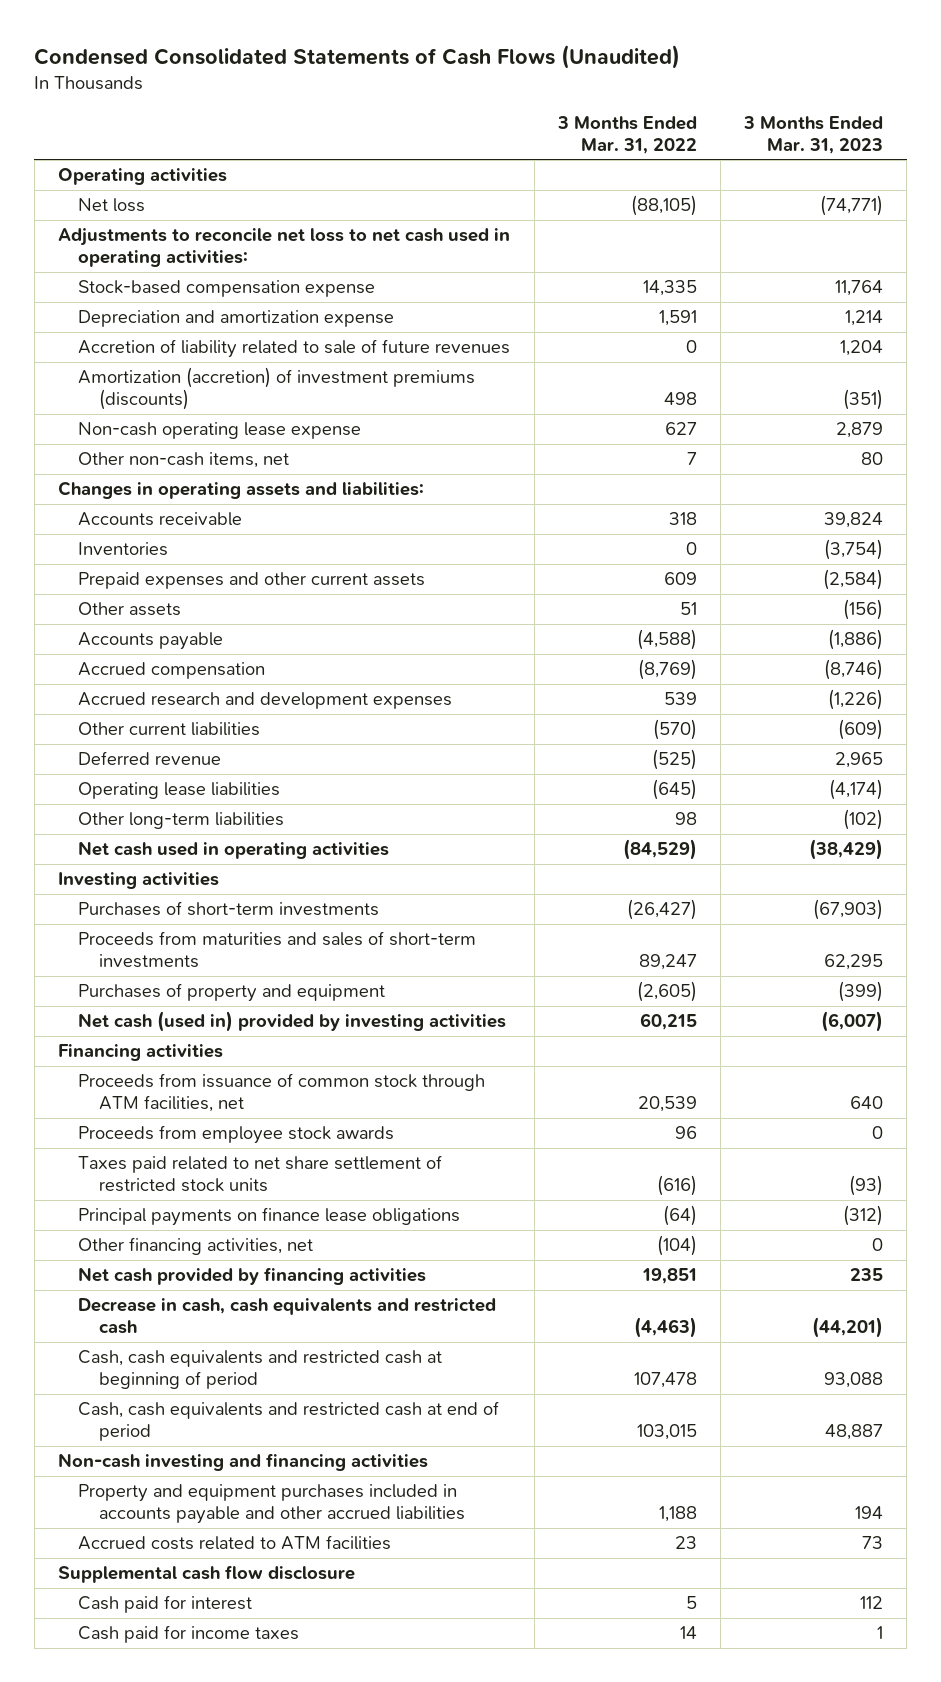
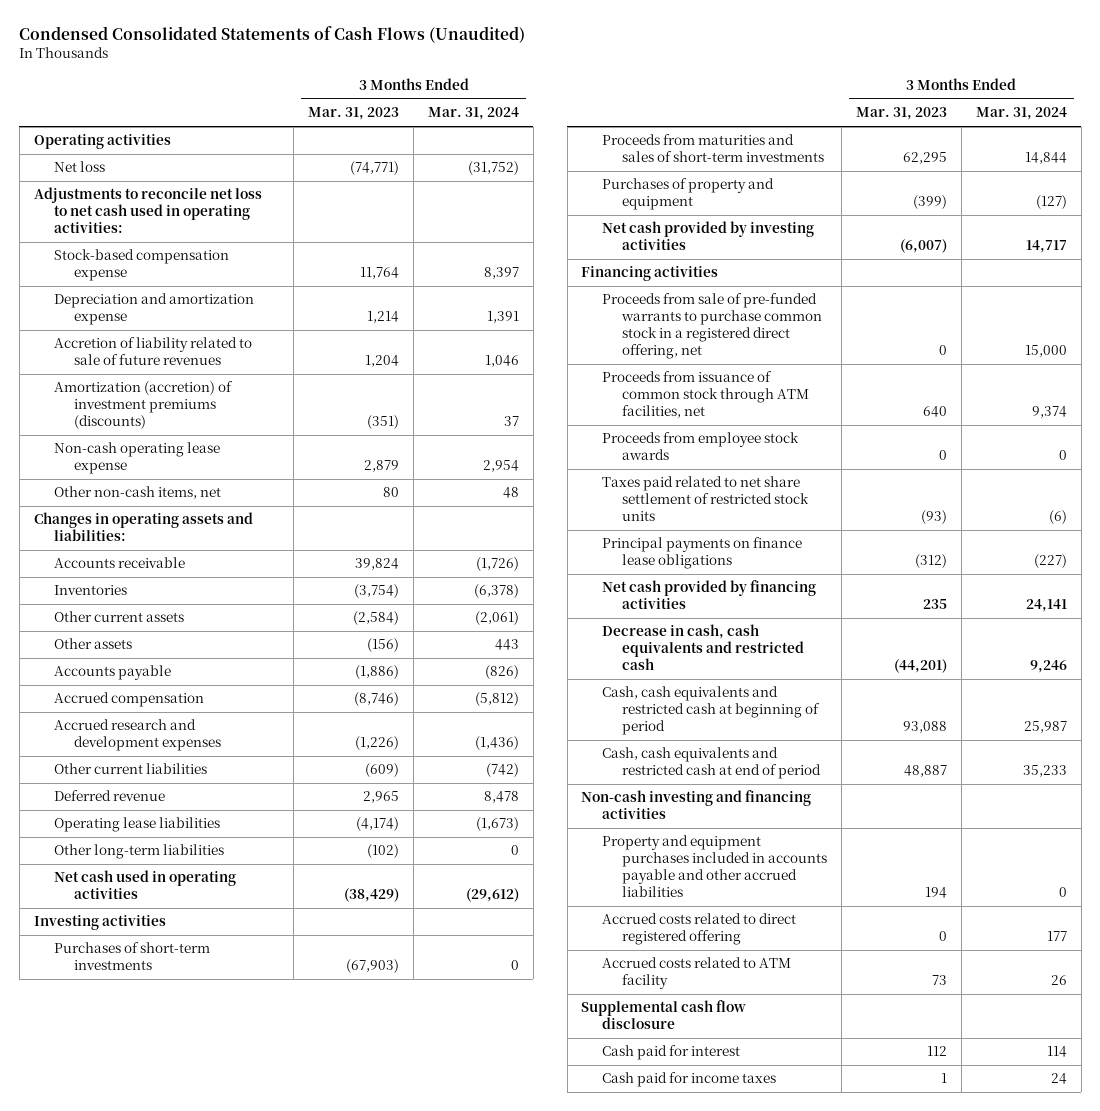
[556,115,697,154] 3 Months Ended Mar. 31, 2022 -> none
none -> [427,107,519,121] Mar. 31, 2024
[78,572,426,590] Prepaid expenses and other current assets -> [53,611,184,623] Other current assets
[78,1011,507,1033] Net cash (used in) provided by investing activities -> [601,221,814,251] Net cash provided by investing activities
none -> [601,293,823,359] Proceeds from sale of pre-funded warrants to purchase common stock in a registered direct offering, net
[78,1237,314,1256] Other financing activities, net -> none
none -> [601,913,796,946] Accrued costs related to direct registered offering
[78,1535,392,1551] Accrued costs related to ATM facilities -> [601,957,791,990] Accrued costs related to ATM facility

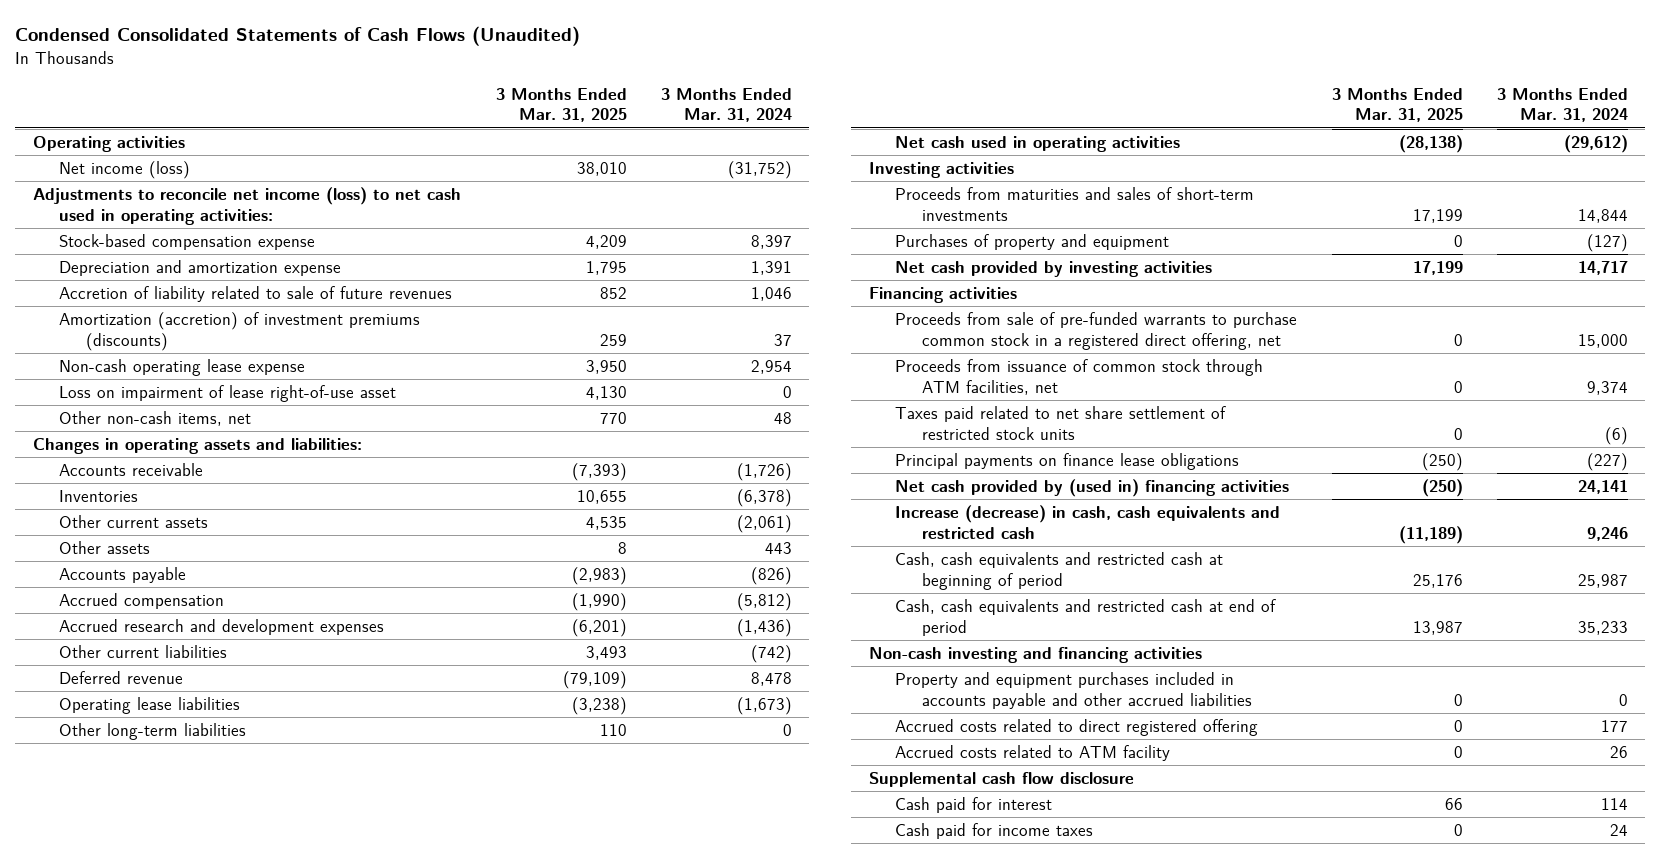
[308,107,400,121] Mar. 31, 2023 -> none
none -> [495,87,627,123] 3 Months Ended Mar. 31, 2025
[53,161,105,173] Net loss -> [59,160,191,179] Net income (loss)
[33,187,262,234] Adjustments to reconcile net loss to net cash used in operating activities: -> [32,186,461,225] Adjustments to reconcile net income (loss) to net cash used in operating activities:
none -> [59,384,397,402] Loss on impairment of lease right-of-use asset
[53,942,210,971] Purchases of short-term investments -> none
[601,432,799,461] Proceeds from employee stock awards -> none
[601,580,816,610] Net cash provided by financing activities -> [895,478,1290,497] Net cash provided by (used in) financing activities
[601,624,805,671] Decrease in cash, cash equivalents and restricted cash -> [895,504,1281,539] Increase (decrease) in cash, cash equivalents and restricted cash

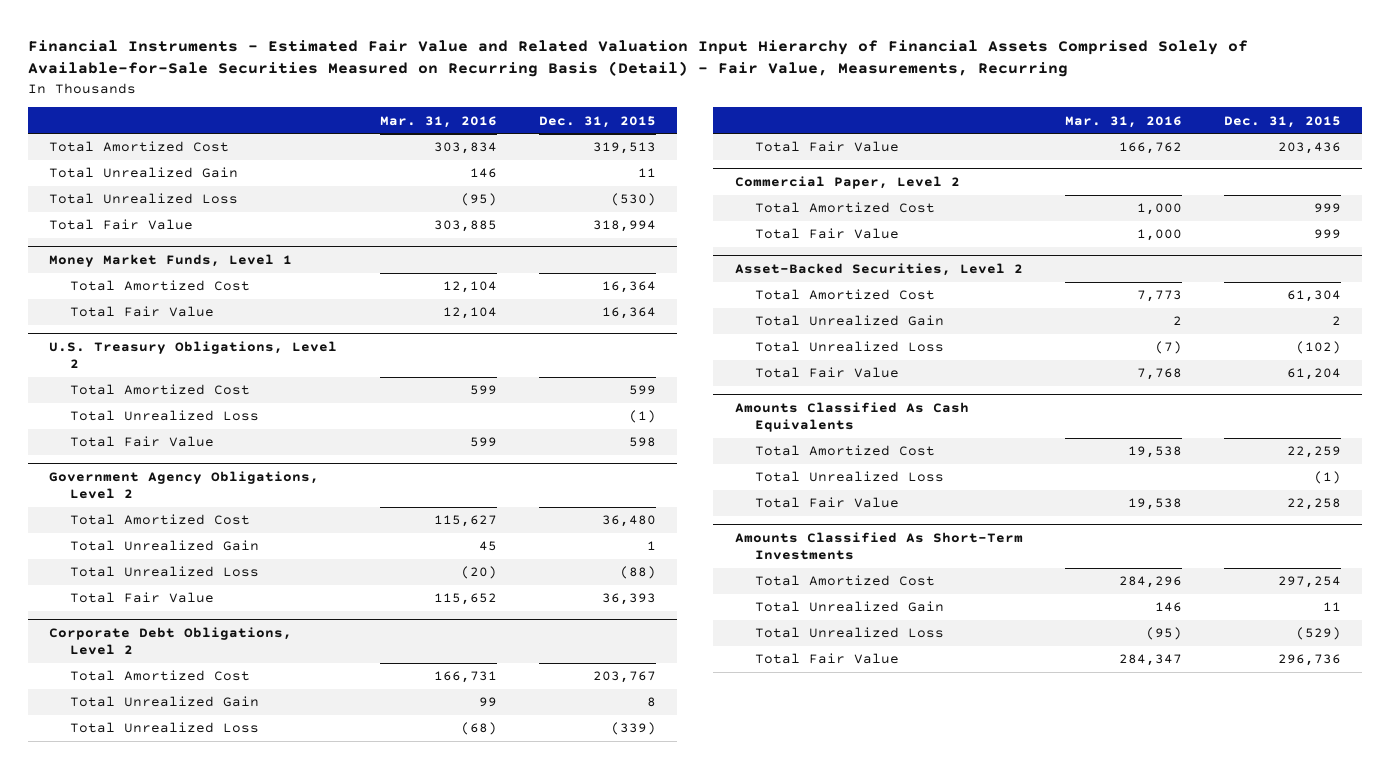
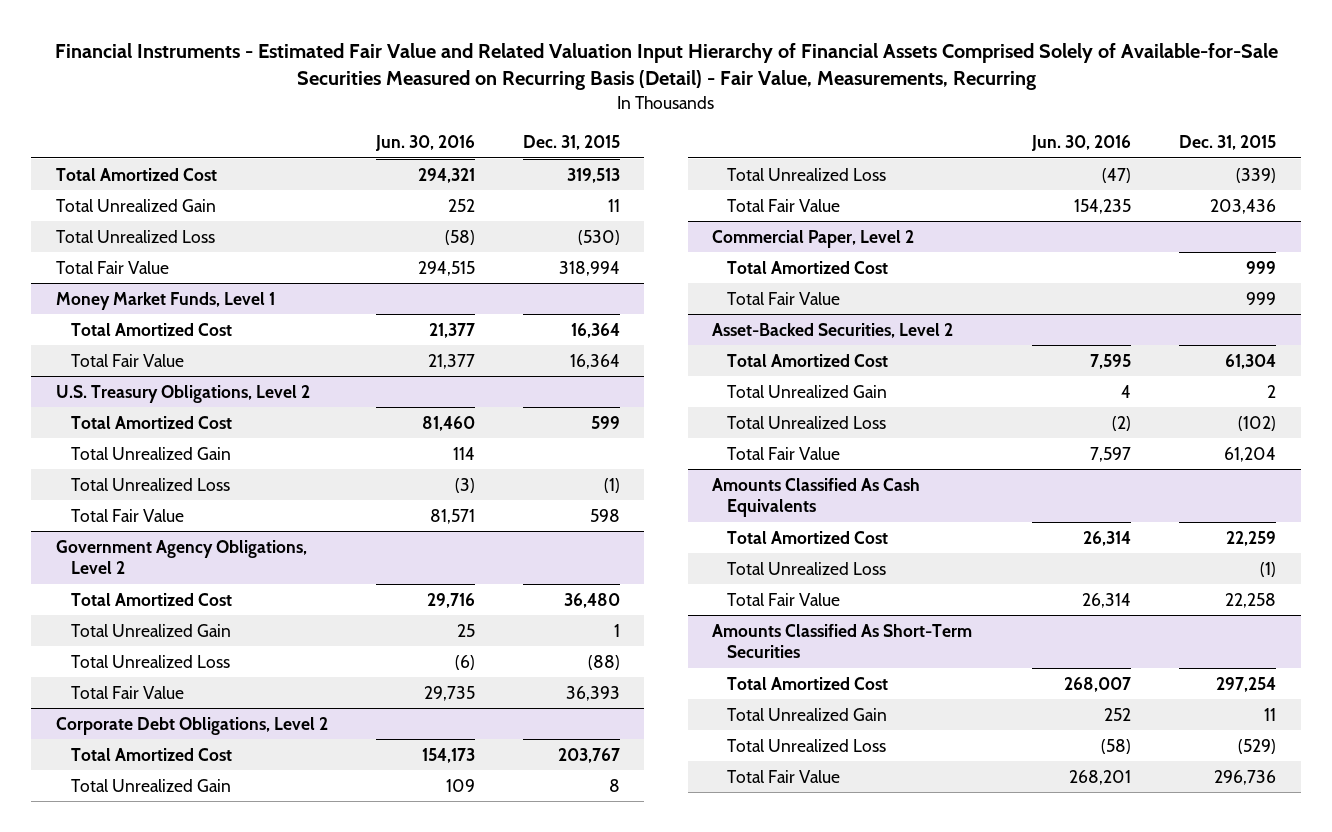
[379,115,497,128] Mar. 31, 2016 -> none
none -> [374,134,475,151] Jun. 30, 2016
none -> [70,446,231,460] Total Unrealized Gain
[734,531,1023,561] Amounts Classified As Short-Term Investments -> [711,623,972,659] Amounts Classified As Short-Term Securities

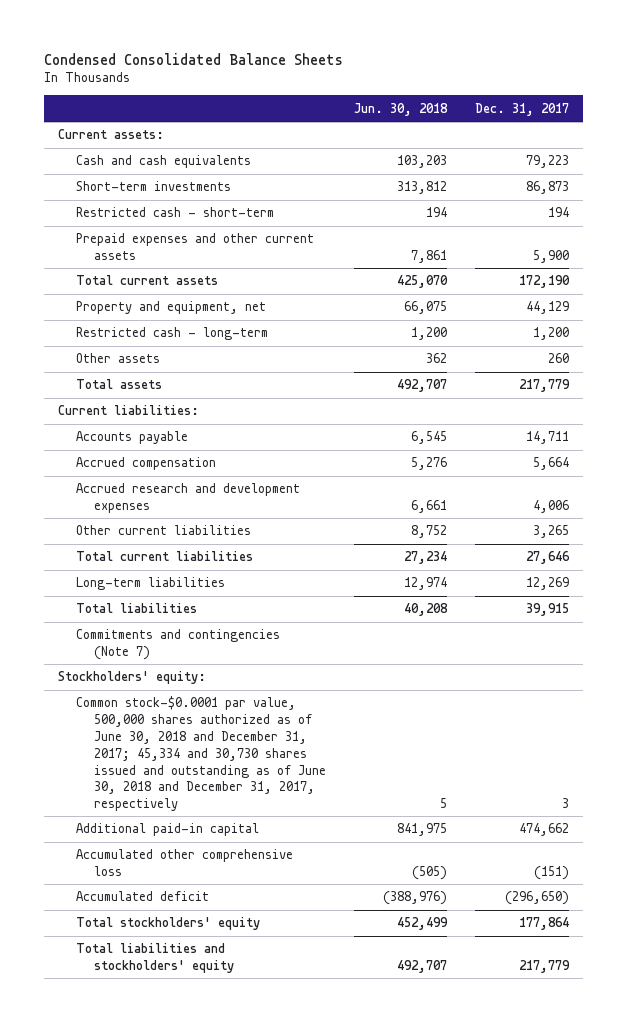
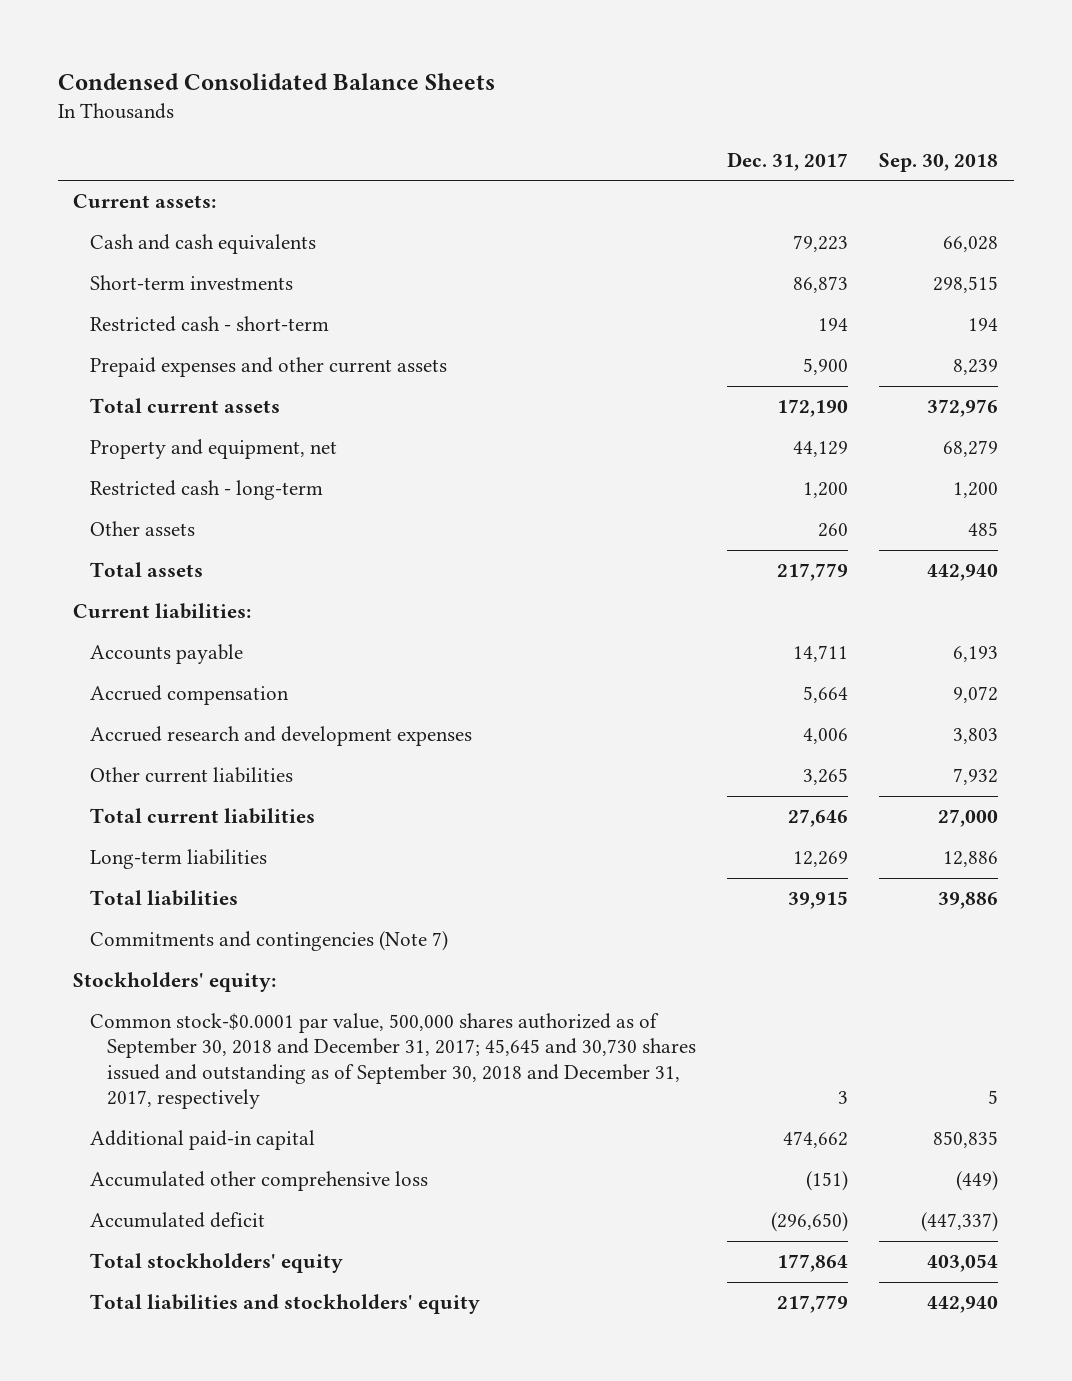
[353,102,448,116] Jun. 30, 2018 -> none
none -> [879,152,999,172] Sep. 30, 2018
[75,696,326,812] Common stock-$0.0001 par value, 500,000 shares authorized as of June 30, 2018 and December 31, 2017; 45,334 and 30,730 shares issued and outstanding as of June 30, 2018 and December 31, 2017, respectively -> [90,1013,696,1109] Common stock-$0.0001 par value, 500,000 shares authorized as of September 30, 2018 and December 31, 2017; 45,645 and 30,730 shares issued and outstanding as of September 30, 2018 and December 31, 2017, respectively

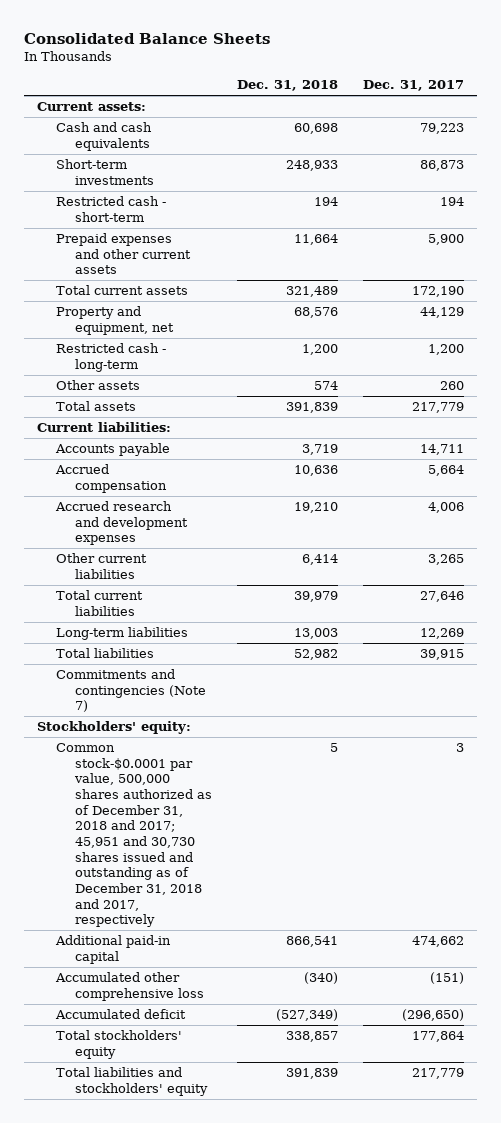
[57,73,495,91] Condensed Consolidated Balance Sheets -> [24,33,271,45] Consolidated Balance Sheets
[879,152,999,172] Sep. 30, 2018 -> none
none -> [237,80,339,92] Dec. 31, 2018
[90,1013,696,1109] Common stock-$0.0001 par value, 500,000 shares authorized as of September 30, 2018 and December 31, 2017; 45,645 and 30,730 shares issued and outstanding as of September 30, 2018 and December 31, 2017, respectively -> [55,743,212,928] Common stock-$0.0001 par value, 500,000 shares authorized as of December 31, 2018 and 2017; 45,951 and 30,730 shares issued and outstanding as of December 31, 2018 and 2017, respectively

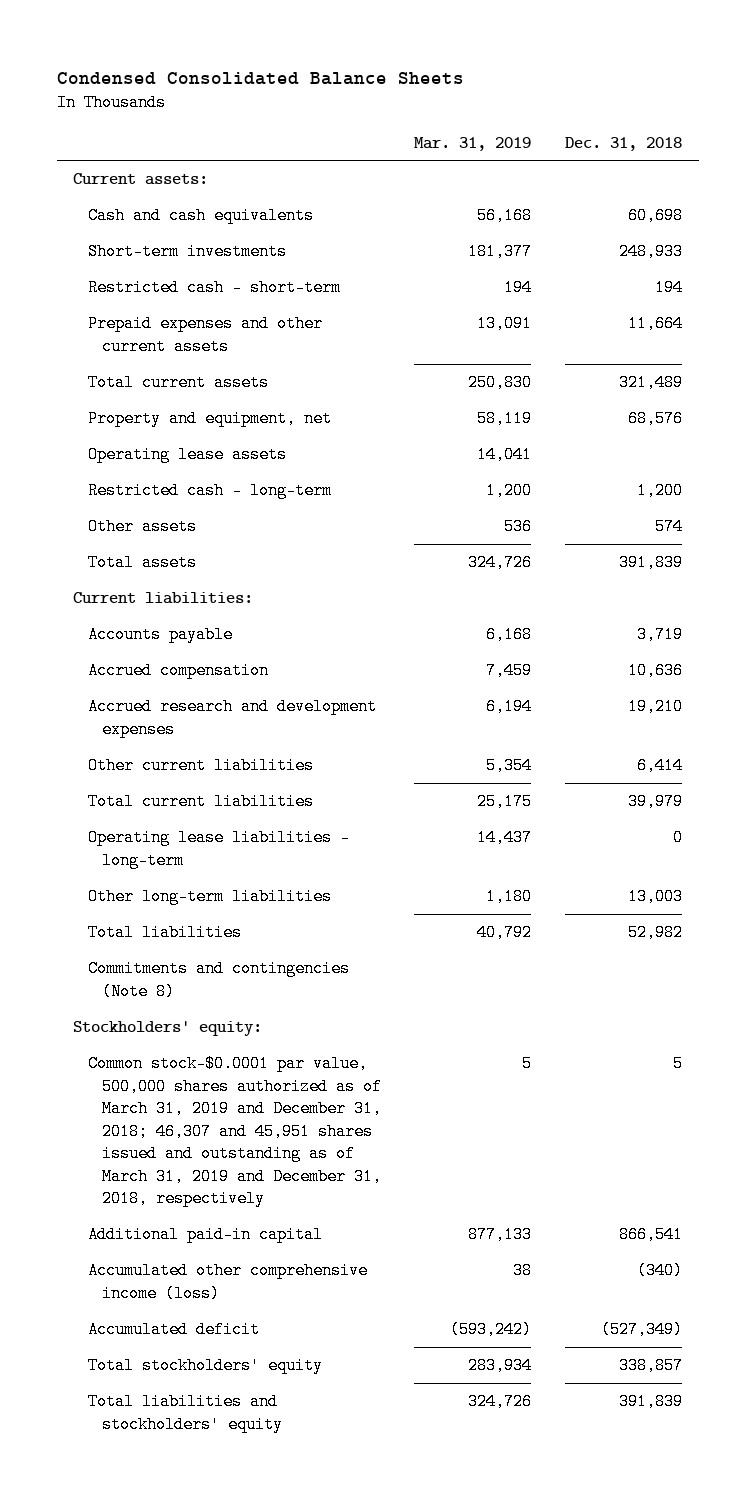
[24,33,271,45] Consolidated Balance Sheets -> [56,71,464,85] Condensed Consolidated Balance Sheets
[363,80,465,92] Dec. 31, 2017 -> none
none -> [414,136,532,151] Mar. 31, 2019
none -> [87,446,287,464] Operating lease assets
none -> [87,829,350,869] Operating lease liabilities - long-term
[55,627,188,641] Long-term liabilities -> [87,888,332,906] Other long-term liabilities
[55,669,206,713] Commitments and contingencies (Note 7) -> [87,960,350,1000] Commitments and contingencies (Note 8)
[55,743,212,928] Common stock-$0.0001 par value, 500,000 shares authorized as of December 31, 2018 and 2017; 45,951 and 30,730 shares issued and outstanding as of December 31, 2018 and 2017, respectively -> [87,1055,382,1208] Common stock-$0.0001 par value, 500,000 shares authorized as of March 31, 2019 and December 31, 2018; 46,307 and 45,951 shares issued and outstanding as of March 31, 2019 and December 31, 2018, respectively
[54,972,204,1001] Accumulated other comprehensive loss -> [87,1262,368,1302] Accumulated other comprehensive income (loss)

